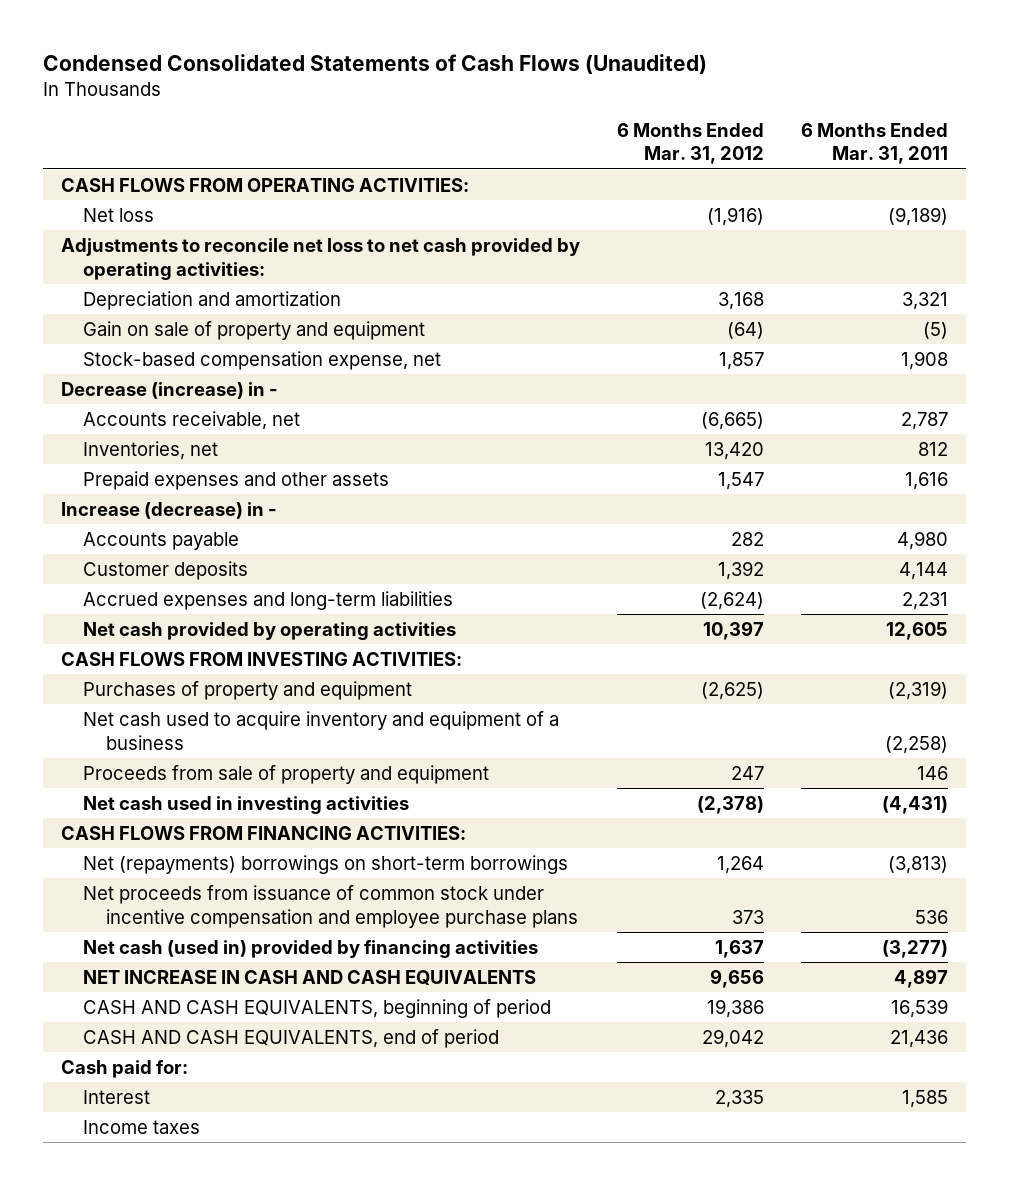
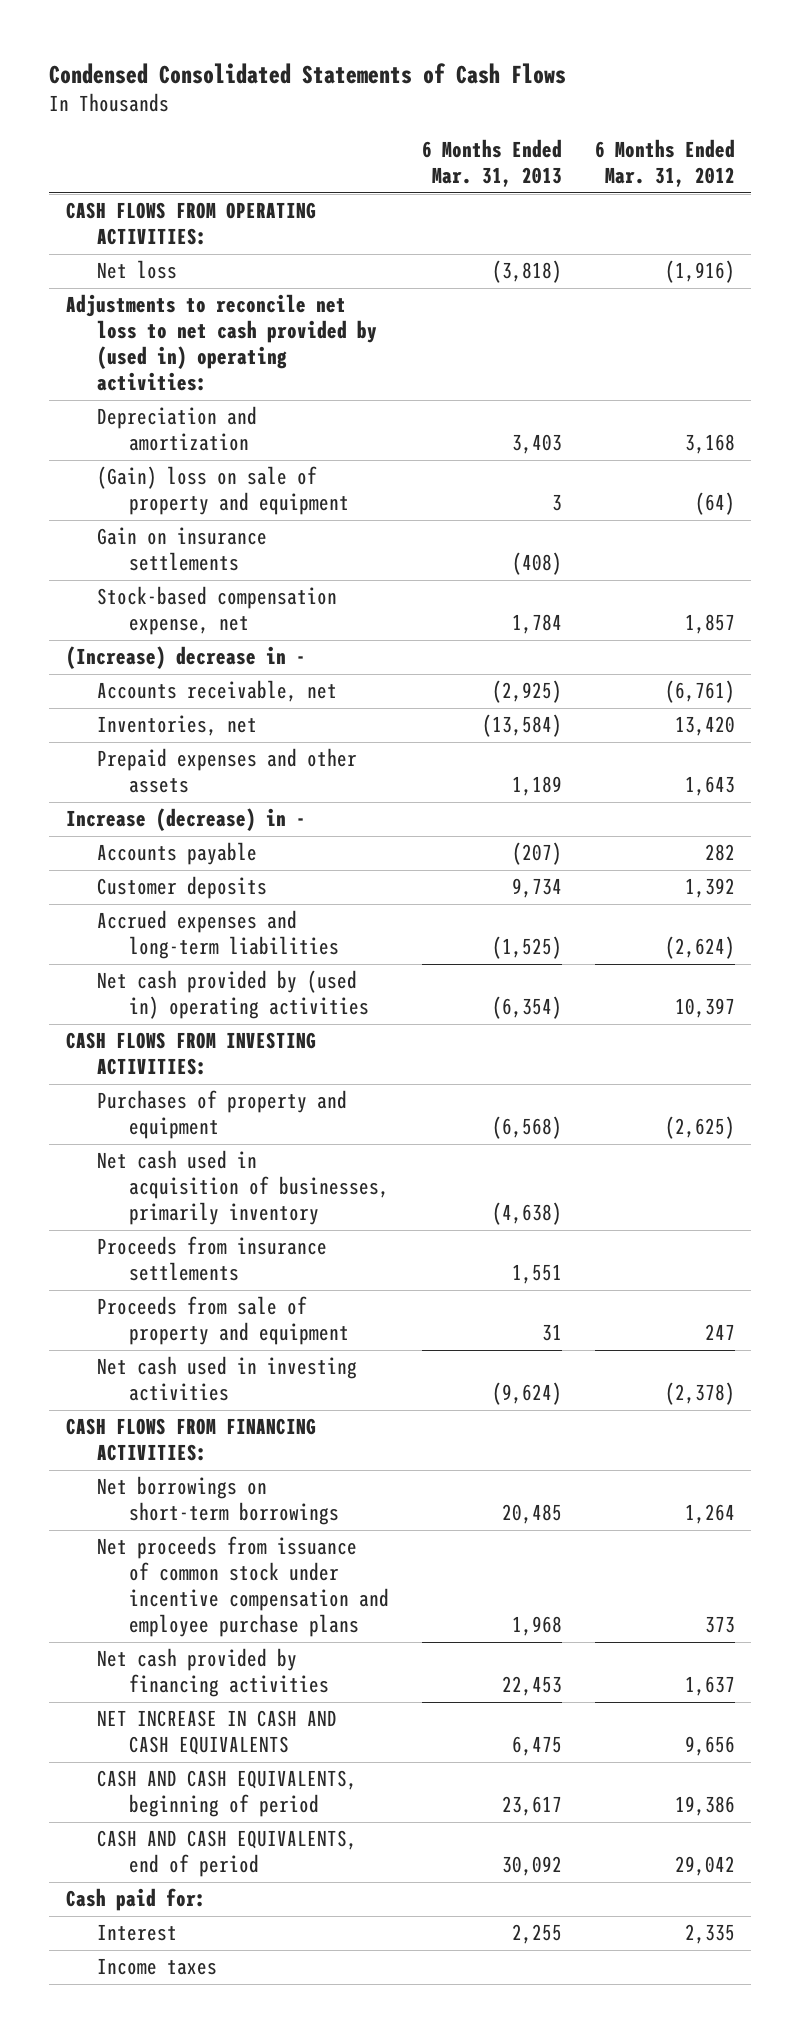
[42,54,707,75] Condensed Consolidated Statements of Cash Flows (Unaudited) -> [49,62,567,84] Condensed Consolidated Statements of Cash Flows
[800,122,948,165] 6 Months Ended Mar. 31, 2011 -> none
none -> [421,139,562,188] 6 Months Ended Mar. 31, 2013
[61,237,581,280] Adjustments to reconcile net loss to net cash provided by operating activities: -> [65,294,378,392] Adjustments to reconcile net loss to net cash provided by (used in) operating activities:
[83,320,426,340] Gain on sale of property and equipment -> [97,466,350,516] (Gain) loss on sale of property and equipment
none -> [97,527,268,572] Gain on insurance settlements
[61,381,279,399] Decrease (increase) in - -> [65,646,306,670] (Increase) decrease in -
[700,411,764,430] (6,665) -> [664,680,735,704] (6,761)
[717,471,764,490] 1,547 -> [684,776,735,797] 1,643
[83,621,457,640] Net cash provided by operating activities -> [97,970,370,1020] Net cash provided by (used in) operating activities
[83,710,560,750] Net cash used to acquire inventory and equipment of a business -> [97,1150,390,1226] Net cash used in acquisition of businesses, primarily inventory
none -> [97,1236,328,1282] Proceeds from insurance settlements
[83,854,569,874] Net (repayments) borrowings on short-term borrowings -> [97,1476,340,1526] Net borrowings on short-term borrowings
[83,939,539,958] Net cash (used in) provided by financing activities -> [97,1648,330,1698] Net cash provided by financing activities

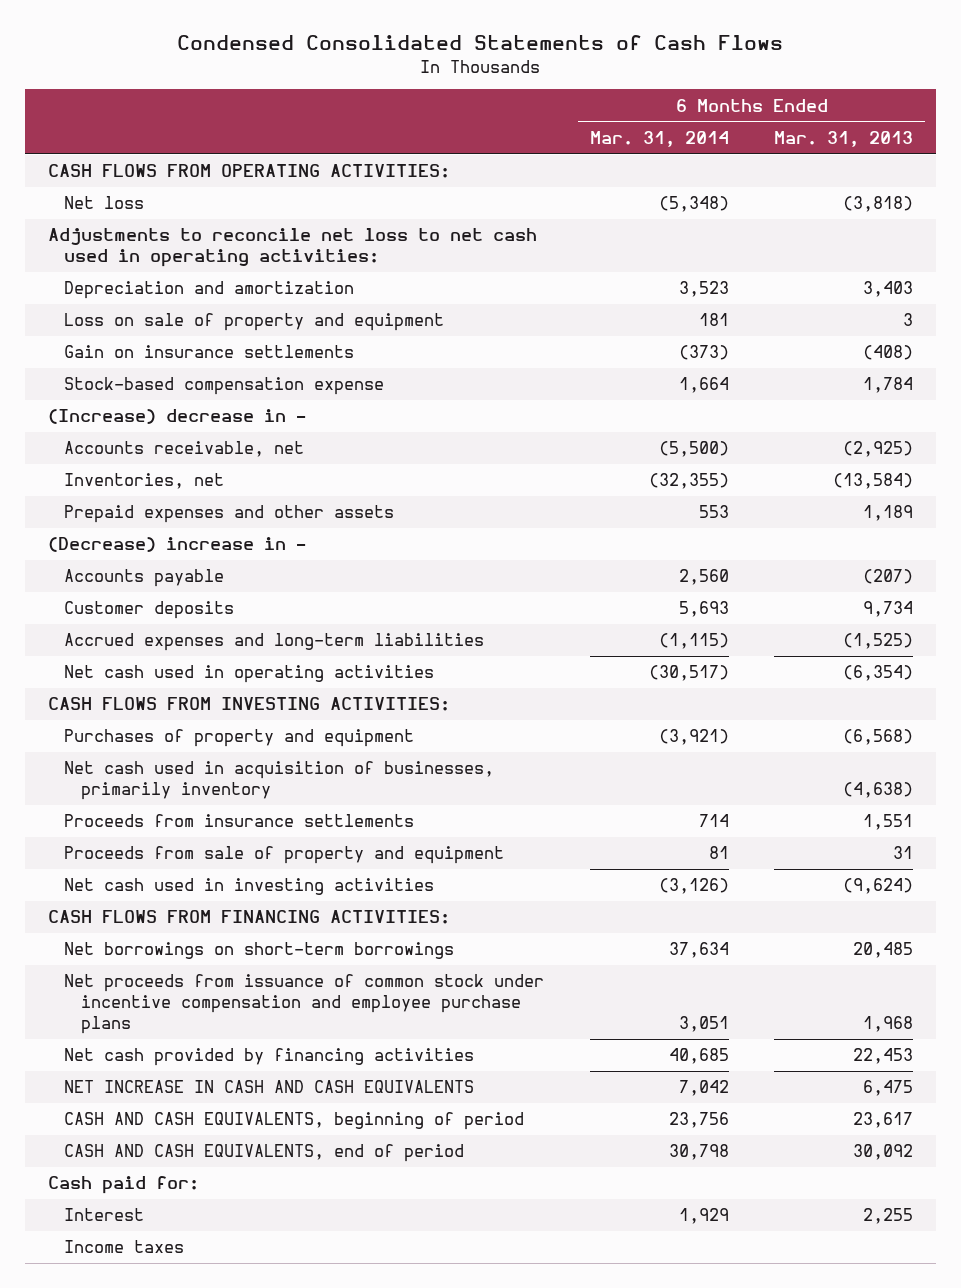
[594,139,735,188] 6 Months Ended Mar. 31, 2012 -> none
none -> [589,130,729,147] Mar. 31, 2014
[65,294,378,392] Adjustments to reconcile net loss to net cash provided by (used in) operating activities: -> [47,228,537,268] Adjustments to reconcile net loss to net cash used in operating activities:
[97,466,350,516] (Gain) loss on sale of property and equipment -> [64,313,445,332] Loss on sale of property and equipment
[97,586,338,636] Stock-based compensation expense, net -> [64,377,385,396] Stock-based compensation expense
[65,808,306,832] Increase (decrease) in - -> [47,537,306,553] (Decrease) increase in -
[97,970,370,1020] Net cash provided by (used in) operating activities -> [64,665,435,684] Net cash used in operating activities

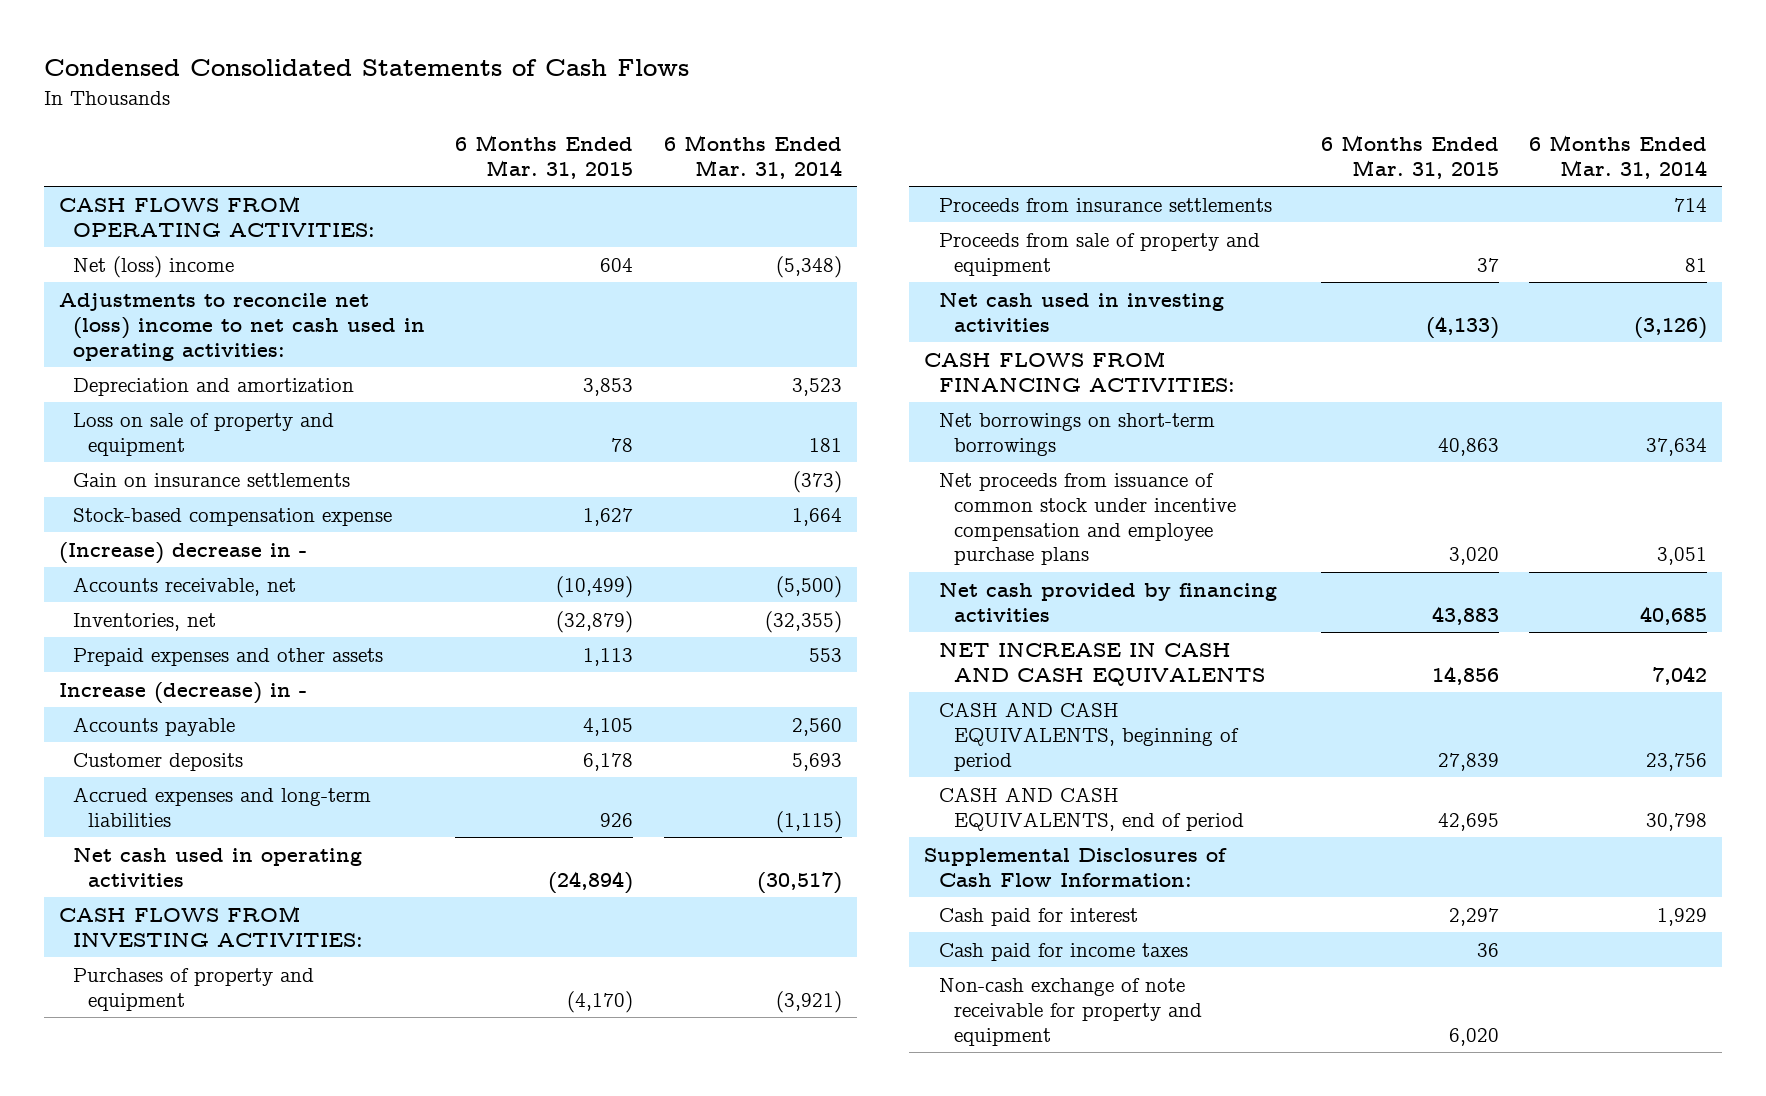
[774,130,914,147] Mar. 31, 2013 -> none
none -> [455,135,634,179] 6 Months Ended Mar. 31, 2015
[64,196,145,210] Net loss -> [73,256,235,279] Net (loss) income
[47,228,537,268] Adjustments to reconcile net loss to net cash used in operating activities: -> [58,293,426,361] Adjustments to reconcile net (loss) income to net cash used in operating activities:
[47,537,306,553] (Decrease) increase in - -> [58,682,307,705] Increase (decrease) in -
[64,761,495,801] Net cash used in acquisition of businesses, primarily inventory -> none
[47,1176,199,1195] Cash paid for: -> none
none -> [924,848,1228,887] Supplemental Disclosures of Cash Flow Information:
[64,1208,145,1222] Interest -> [939,908,1139,927] Cash paid for interest
[64,1240,185,1254] Income taxes -> [939,943,1189,962] Cash paid for income taxes
none -> [939,978,1203,1046] Non-cash exchange of note receivable for property and equipment

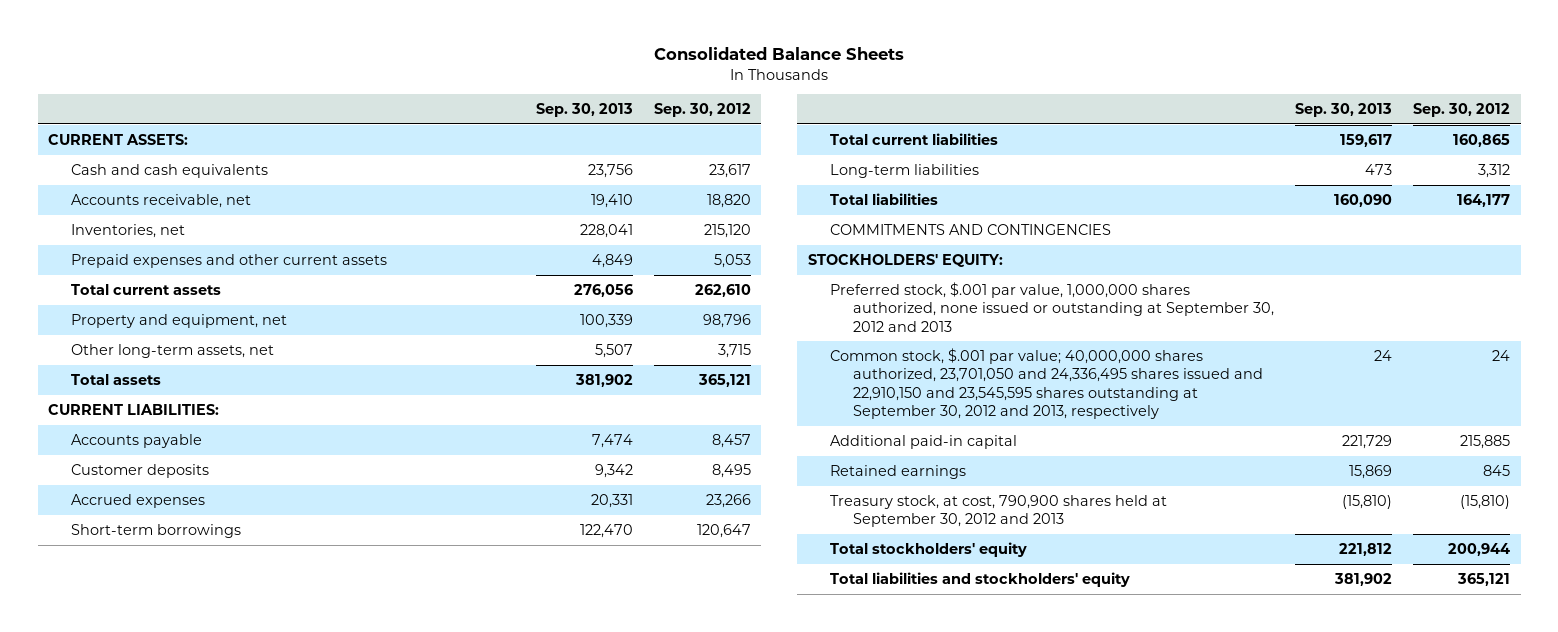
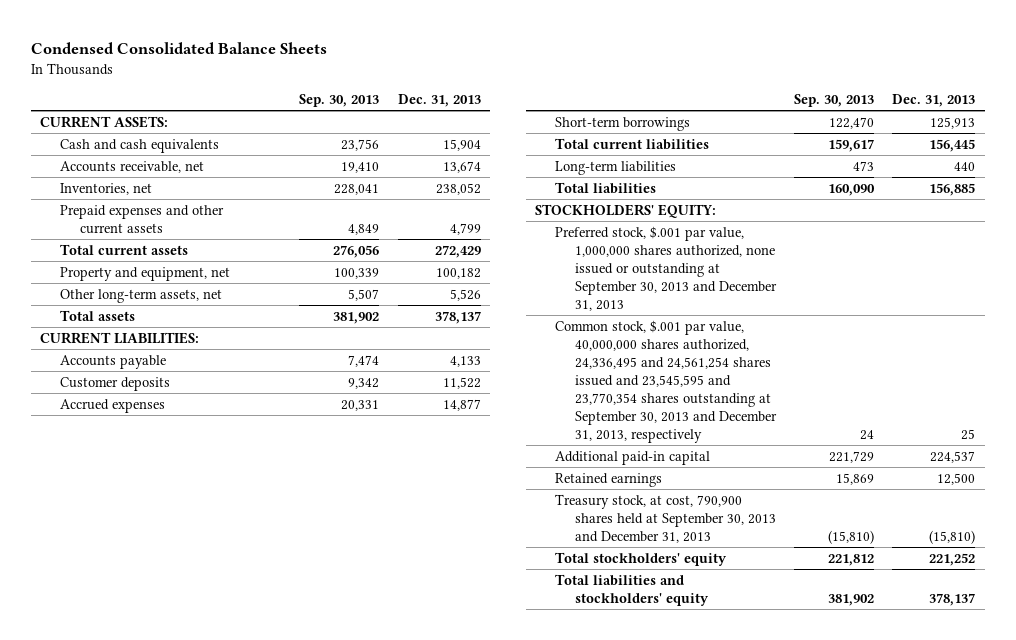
[654,47,905,61] Consolidated Balance Sheets -> [31,41,328,54] Condensed Consolidated Balance Sheets
[653,102,751,117] Sep. 30, 2012 -> none
none -> [397,93,481,107] Dec. 31, 2013
[830,223,1112,235] COMMITMENTS AND CONTINGENCIES -> none
[830,281,1275,332] Preferred stock, $.001 par value, 1,000,000 shares authorized, none issued or outstanding at September 30, 2012 and 2013 -> [555,225,778,311] Preferred stock, $.001 par value, 1,000,000 shares authorized, none issued or outstanding at September 30, 2013 and December 31, 2013
[830,347,1264,420] Common stock, $.001 par value; 40,000,000 shares authorized, 23,701,050 and 24,336,495 shares issued and 22,910,150 and 23,545,595 shares outstanding at September 30, 2012 and 2013, respectively -> [555,319,778,443] Common stock, $.001 par value, 40,000,000 shares authorized, 24,336,495 and 24,561,254 shares issued and 23,545,595 and 23,770,354 shares outstanding at September 30, 2013 and December 31, 2013, respectively
[830,494,1168,528] Treasury stock, at cost, 790,900 shares held at September 30, 2012 and 2013 -> [555,493,777,543] Treasury stock, at cost, 790,900 shares held at September 30, 2013 and December 31, 2013

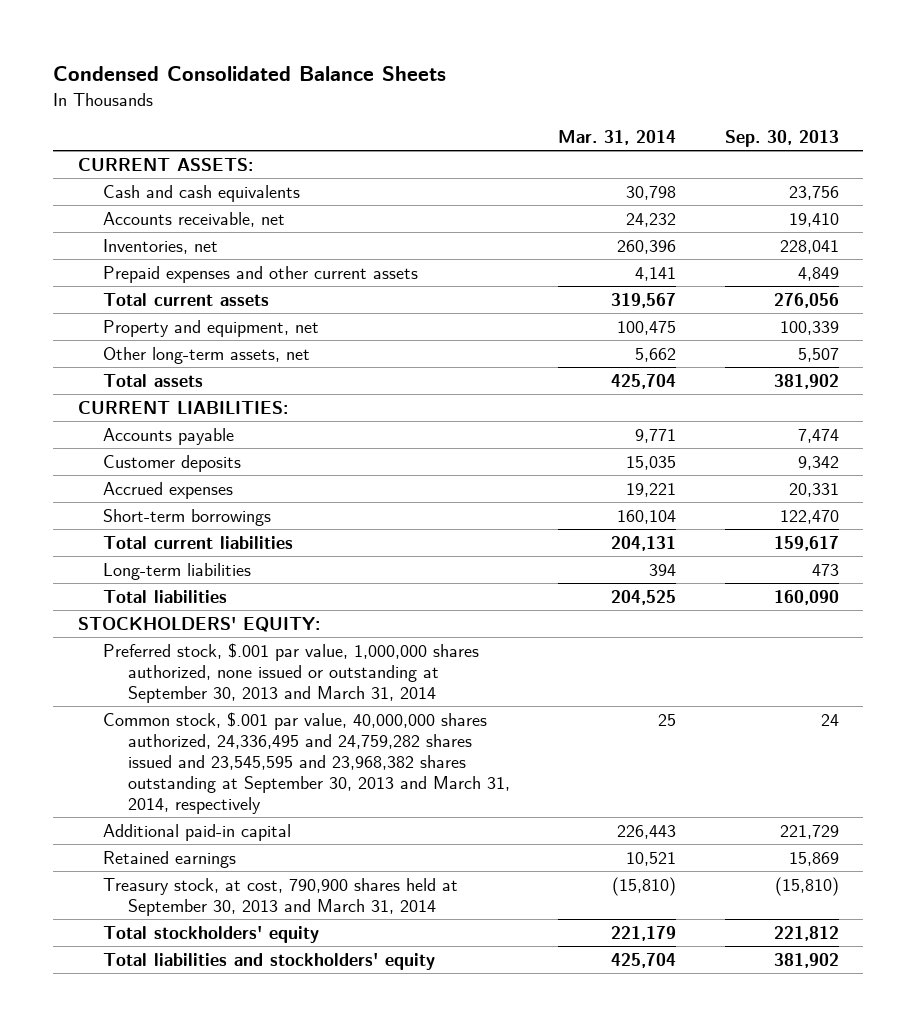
[397,93,481,107] Dec. 31, 2013 -> none
none -> [558,130,677,146] Mar. 31, 2014
[555,225,778,311] Preferred stock, $.001 par value, 1,000,000 shares authorized, none issued or outstanding at September 30, 2013 and December 31, 2013 -> [102,642,479,703] Preferred stock, $.001 par value, 1,000,000 shares authorized, none issued or outstanding at September 30, 2013 and March 31, 2014
[555,319,778,443] Common stock, $.001 par value, 40,000,000 shares authorized, 24,336,495 and 24,561,254 shares issued and 23,545,595 and 23,770,354 shares outstanding at September 30, 2013 and December 31, 2013, respectively -> [102,711,511,815] Common stock, $.001 par value, 40,000,000 shares authorized, 24,336,495 and 24,759,282 shares issued and 23,545,595 and 23,968,382 shares outstanding at September 30, 2013 and March 31, 2014, respectively
[555,493,777,543] Treasury stock, at cost, 790,900 shares held at September 30, 2013 and December 31, 2013 -> [102,877,458,916] Treasury stock, at cost, 790,900 shares held at September 30, 2013 and March 31, 2014

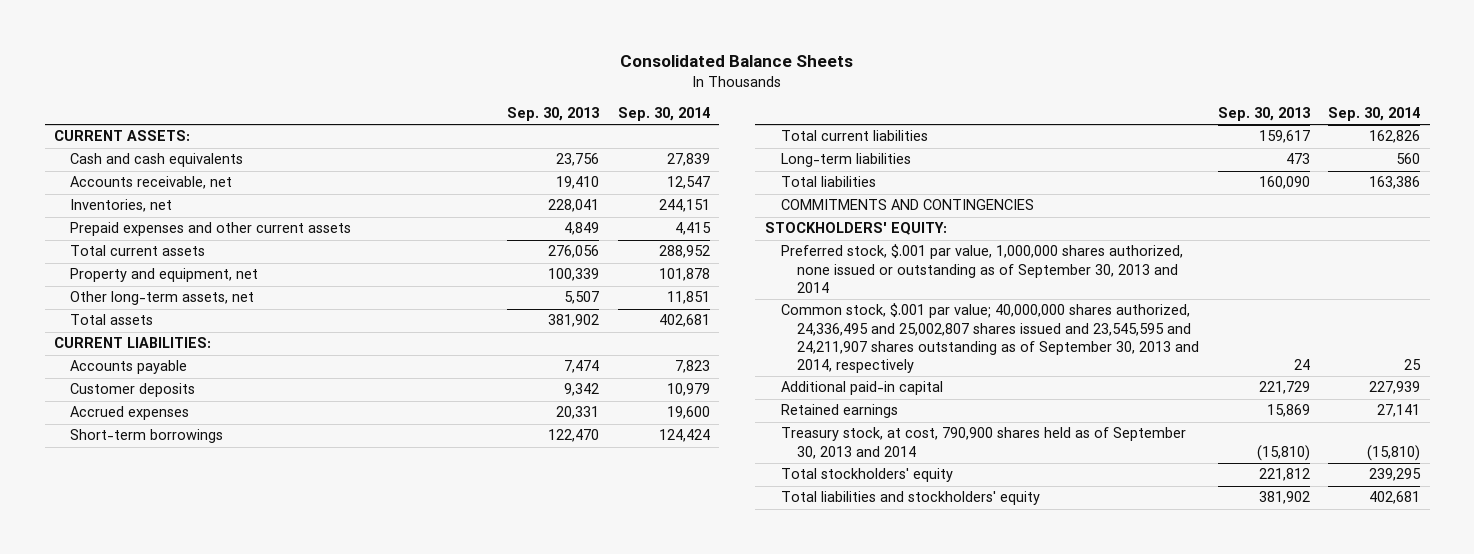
[53,66,447,82] Condensed Consolidated Balance Sheets -> [620,55,854,68] Consolidated Balance Sheets
[558,130,677,146] Mar. 31, 2014 -> none
none -> [617,107,710,122] Sep. 30, 2014
none -> [780,199,1034,211] COMMITMENTS AND CONTINGENCIES
[102,642,479,703] Preferred stock, $.001 par value, 1,000,000 shares authorized, none issued or outstanding at September 30, 2013 and March 31, 2014 -> [780,244,1183,293] Preferred stock, $.001 par value, 1,000,000 shares authorized, none issued or outstanding as of September 30, 2013 and 2014
[102,711,511,815] Common stock, $.001 par value, 40,000,000 shares authorized, 24,336,495 and 24,759,282 shares issued and 23,545,595 and 23,968,382 shares outstanding at September 30, 2013 and March 31, 2014, respectively -> [780,303,1199,373] Common stock, $.001 par value; 40,000,000 shares authorized, 24,336,495 and 25,002,807 shares issued and 23,545,595 and 24,211,907 shares outstanding as of September 30, 2013 and 2014, respectively
[102,877,458,916] Treasury stock, at cost, 790,900 shares held at September 30, 2013 and March 31, 2014 -> [780,427,1186,459] Treasury stock, at cost, 790,900 shares held as of September 30, 2013 and 2014

